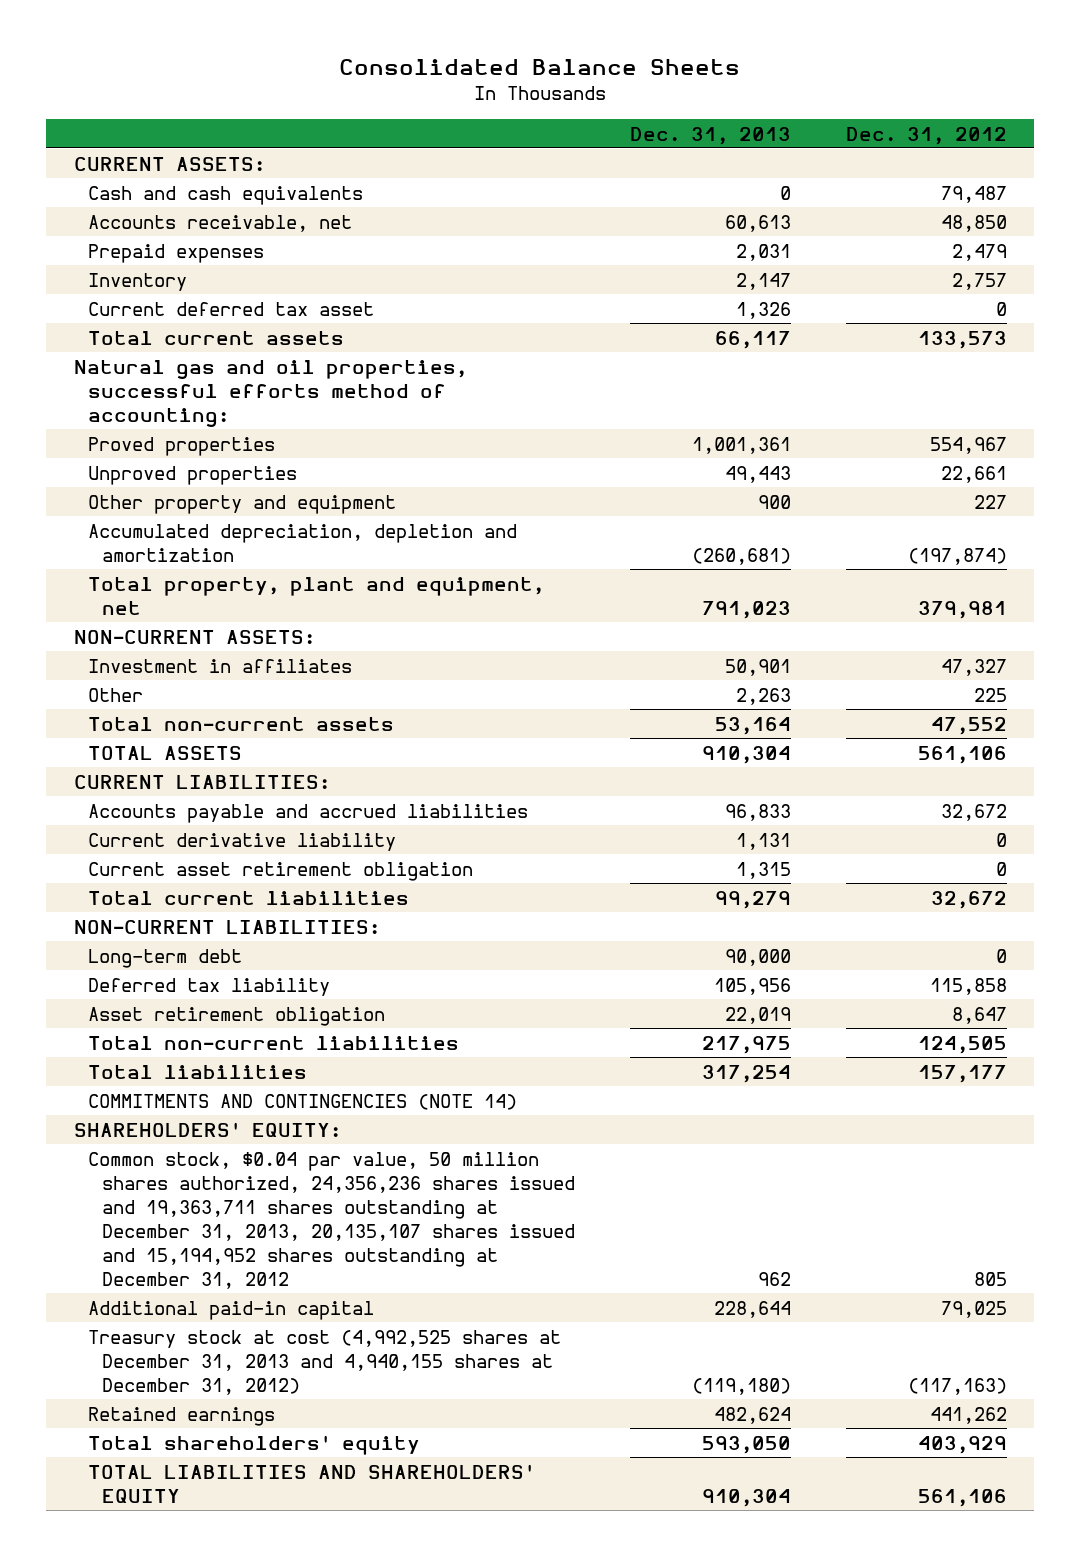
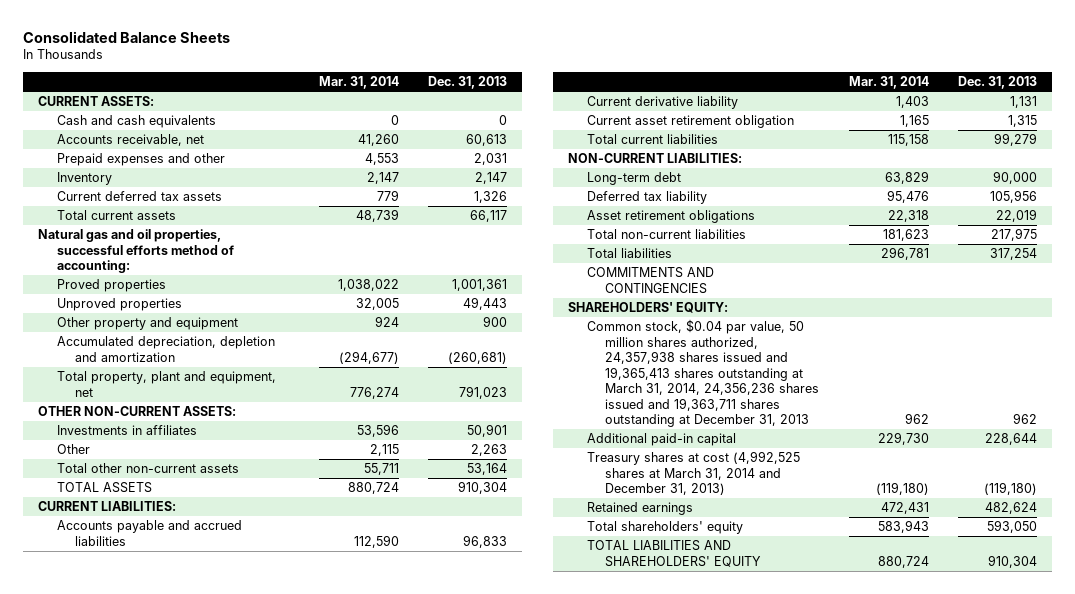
[845,126,1007,145] Dec. 31, 2012 -> none
none -> [318,76,399,90] Mar. 31, 2014
[87,243,264,263] Prepaid expenses -> [56,153,225,167] Prepaid expenses and other
[87,301,374,316] Current deferred tax asset -> [56,191,222,202] Current deferred tax assets
[73,629,315,644] NON-CURRENT ASSETS: -> [37,406,236,417] OTHER NON-CURRENT ASSETS:
[87,658,352,673] Investment in affiliates -> [56,425,197,436] Investments in affiliates
[87,716,394,731] Total non-current assets -> [56,463,239,474] Total other non-current assets
[87,1006,385,1026] Asset retirement obligation -> [586,210,755,224] Asset retirement obligations
[87,1093,517,1110] COMMITMENTS AND CONTINGENCIES (NOTE 14) -> [586,267,714,294] COMMITMENTS AND CONTINGENCIES
[87,1151,575,1290] Common stock, $0.04 par value, 50 million shares authorized, 24,356,236 shares issued and 19,363,711 shares outstanding at December 31, 2013, 20,135,107 shares issued and 15,194,952 shares outstanding at December 31, 2012 -> [586,319,820,428] Common stock, $0.04 par value, 50 million shares authorized, 24,357,938 shares issued and 19,365,413 shares outstanding at March 31, 2014, 24,356,236 shares issued and 19,363,711 shares outstanding at December 31, 2013
[87,1329,561,1395] Treasury stock at cost (4,992,525 shares at December 31, 2013 and 4,940,155 shares at December 31, 2012) -> [586,451,800,496] Treasury shares at cost (4,992,525 shares at March 31, 2014 and December 31, 2013)

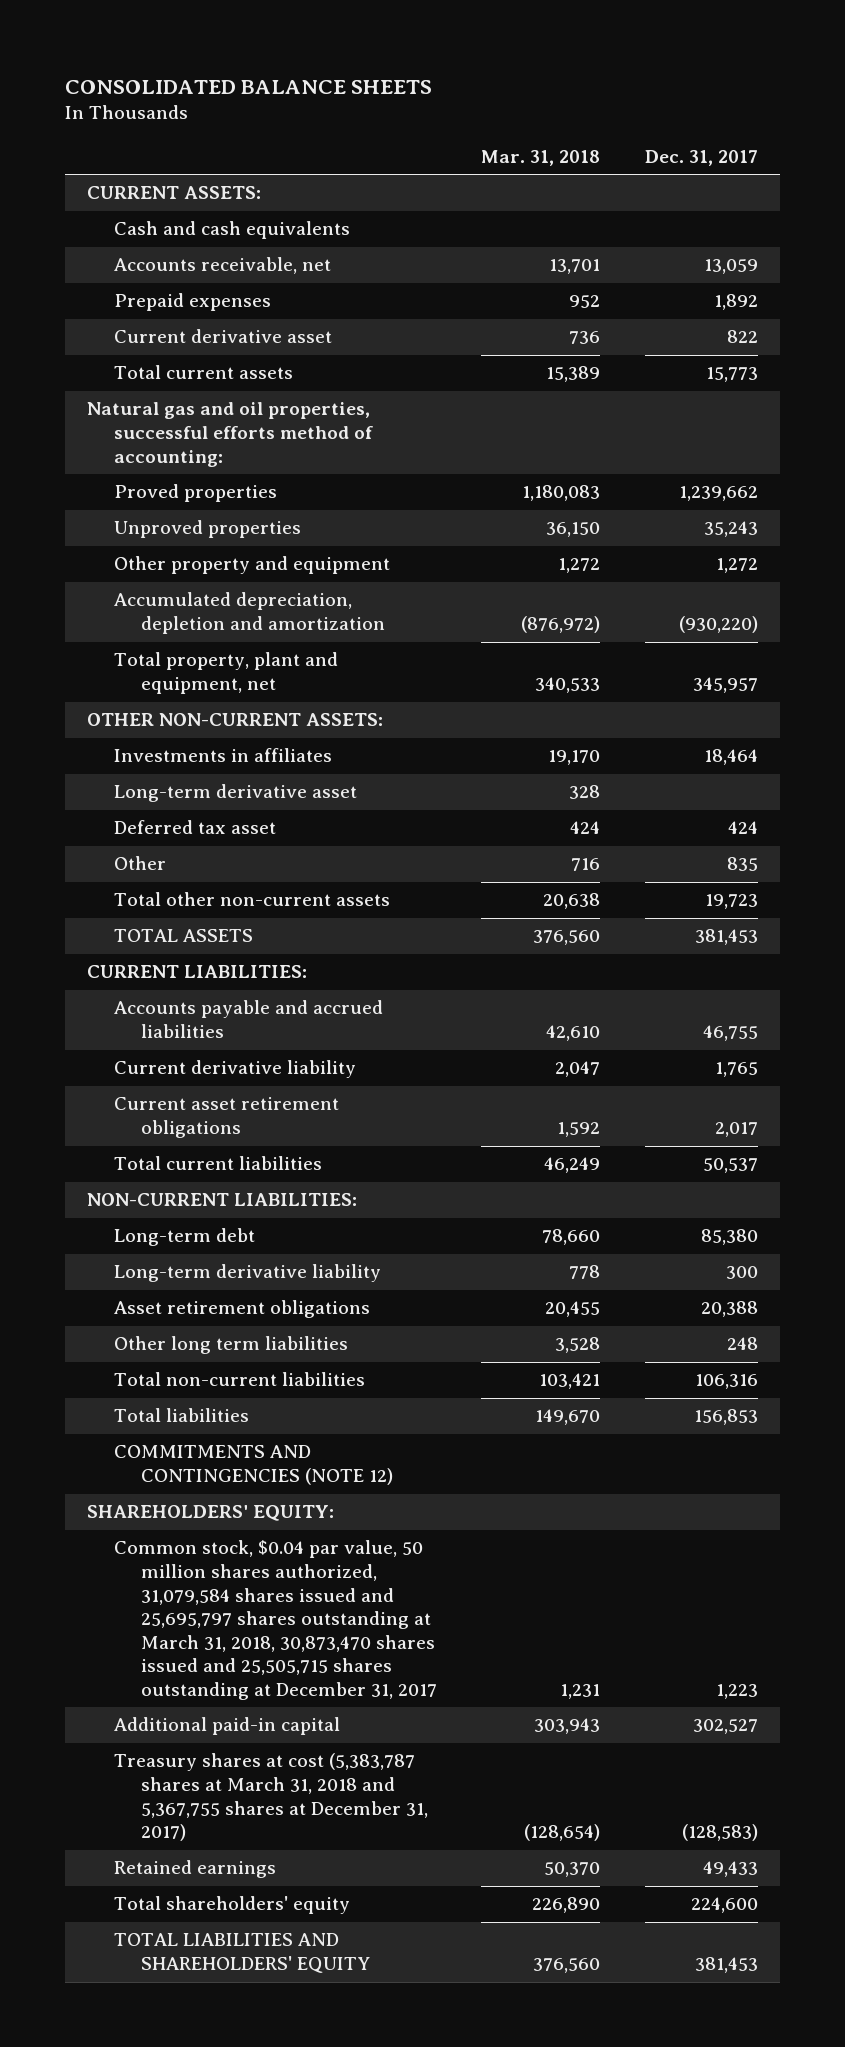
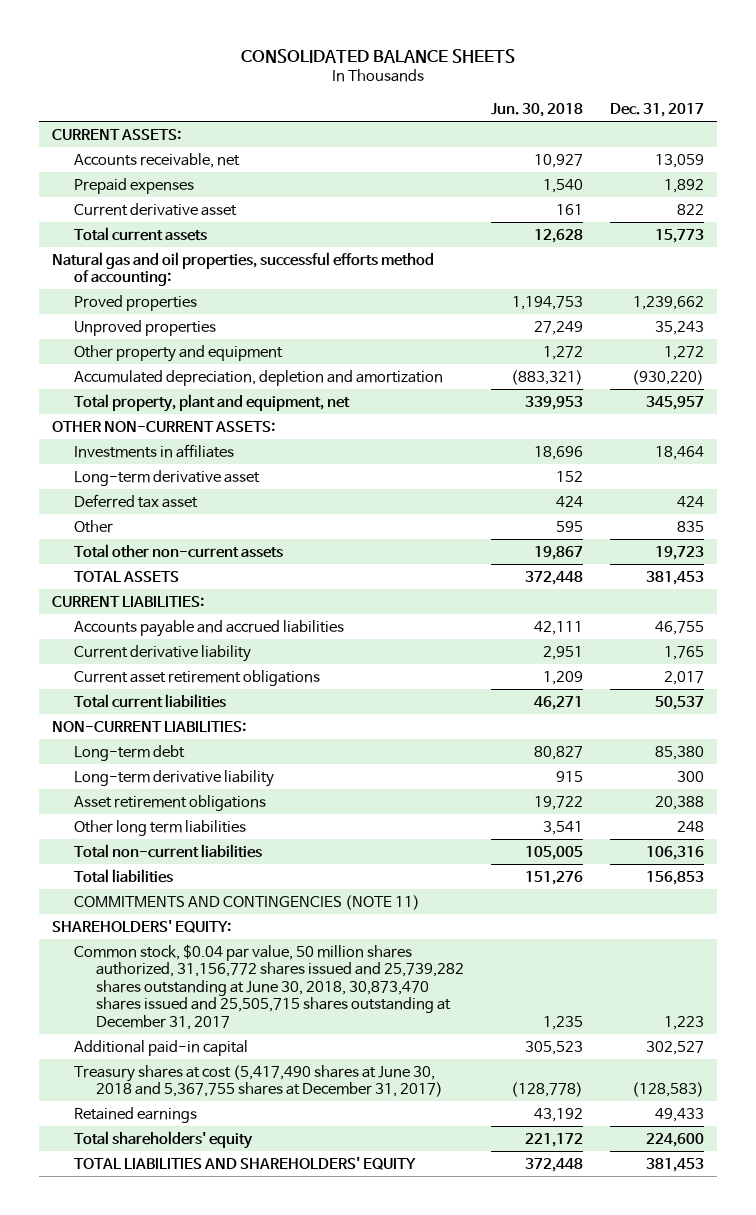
[481,149,601,166] Mar. 31, 2018 -> none
none -> [490,102,583,117] Jun. 30, 2018
[113,221,350,240] Cash and cash equivalents -> none
[113,1445,393,1486] COMMITMENTS AND CONTINGENCIES (NOTE 12) -> [74,894,421,910] COMMITMENTS AND CONTINGENCIES (NOTE 11)
[113,1540,437,1700] Common stock, $0.04 par value, 50 million shares authorized, 31,079,584 shares issued and 25,695,797 shares outstanding at March 31, 2018, 30,873,470 shares issued and 25,505,715 shares outstanding at December 31, 2017 -> [74,943,464,1030] Common stock, $0.04 par value, 50 million shares authorized, 31,156,772 shares issued and 25,739,282 shares outstanding at June 30, 2018, 30,873,470 shares issued and 25,505,715 shares outstanding at December 31, 2017
[113,1753,428,1842] Treasury shares at cost (5,383,787 shares at March 31, 2018 and 5,367,755 shares at December 31, 2017) -> [74,1064,443,1098] Treasury shares at cost (5,417,490 shares at June 30, 2018 and 5,367,755 shares at December 31, 2017)

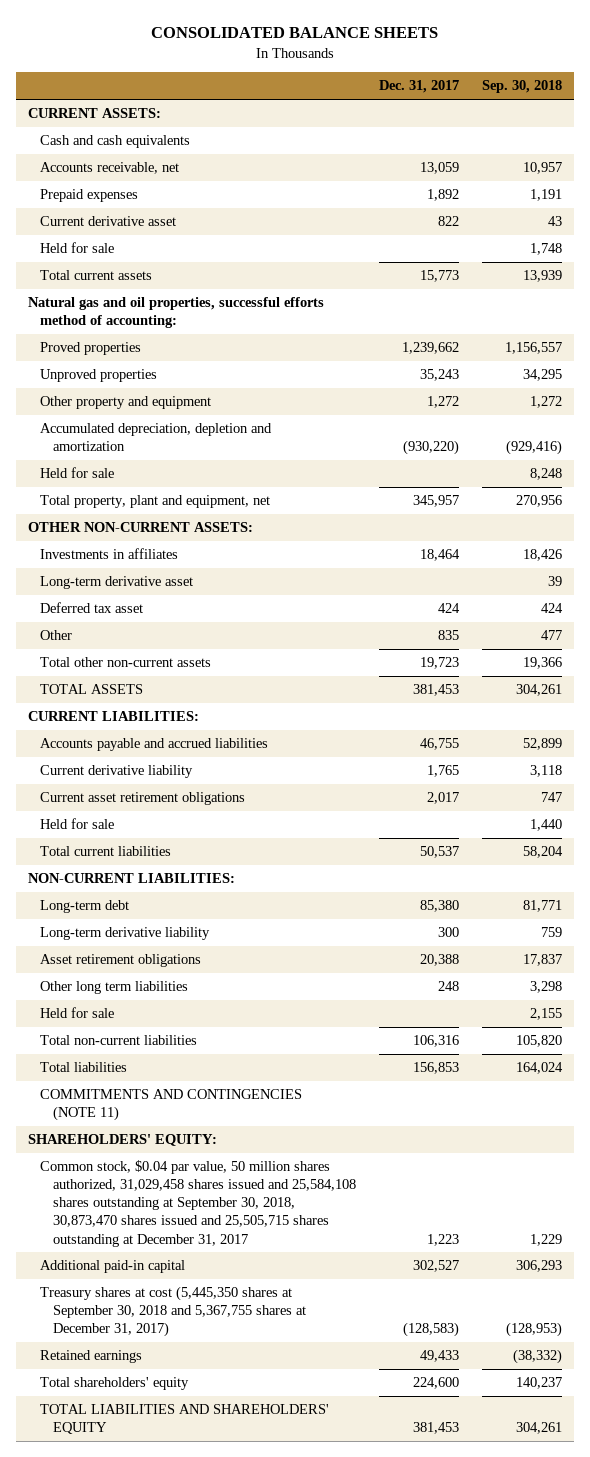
[490,102,583,117] Jun. 30, 2018 -> none
none -> [481,80,562,94] Sep. 30, 2018
none -> [40,135,191,149] Cash and cash equivalents
none -> [40,242,115,254] Held for sale
none -> [40,467,115,479] Held for sale
none -> [40,818,115,830] Held for sale
none -> [40,1007,115,1019] Held for sale
[74,943,464,1030] Common stock, $0.04 par value, 50 million shares authorized, 31,156,772 shares issued and 25,739,282 shares outstanding at June 30, 2018, 30,873,470 shares issued and 25,505,715 shares outstanding at December 31, 2017 -> [40,1160,356,1247] Common stock, $0.04 par value, 50 million shares authorized, 31,029,458 shares issued and 25,584,108 shares outstanding at September 30, 2018, 30,873,470 shares issued and 25,505,715 shares outstanding at December 31, 2017
[74,1064,443,1098] Treasury shares at cost (5,417,490 shares at June 30, 2018 and 5,367,755 shares at December 31, 2017) -> [40,1286,306,1338] Treasury shares at cost (5,445,350 shares at September 30, 2018 and 5,367,755 shares at December 31, 2017)

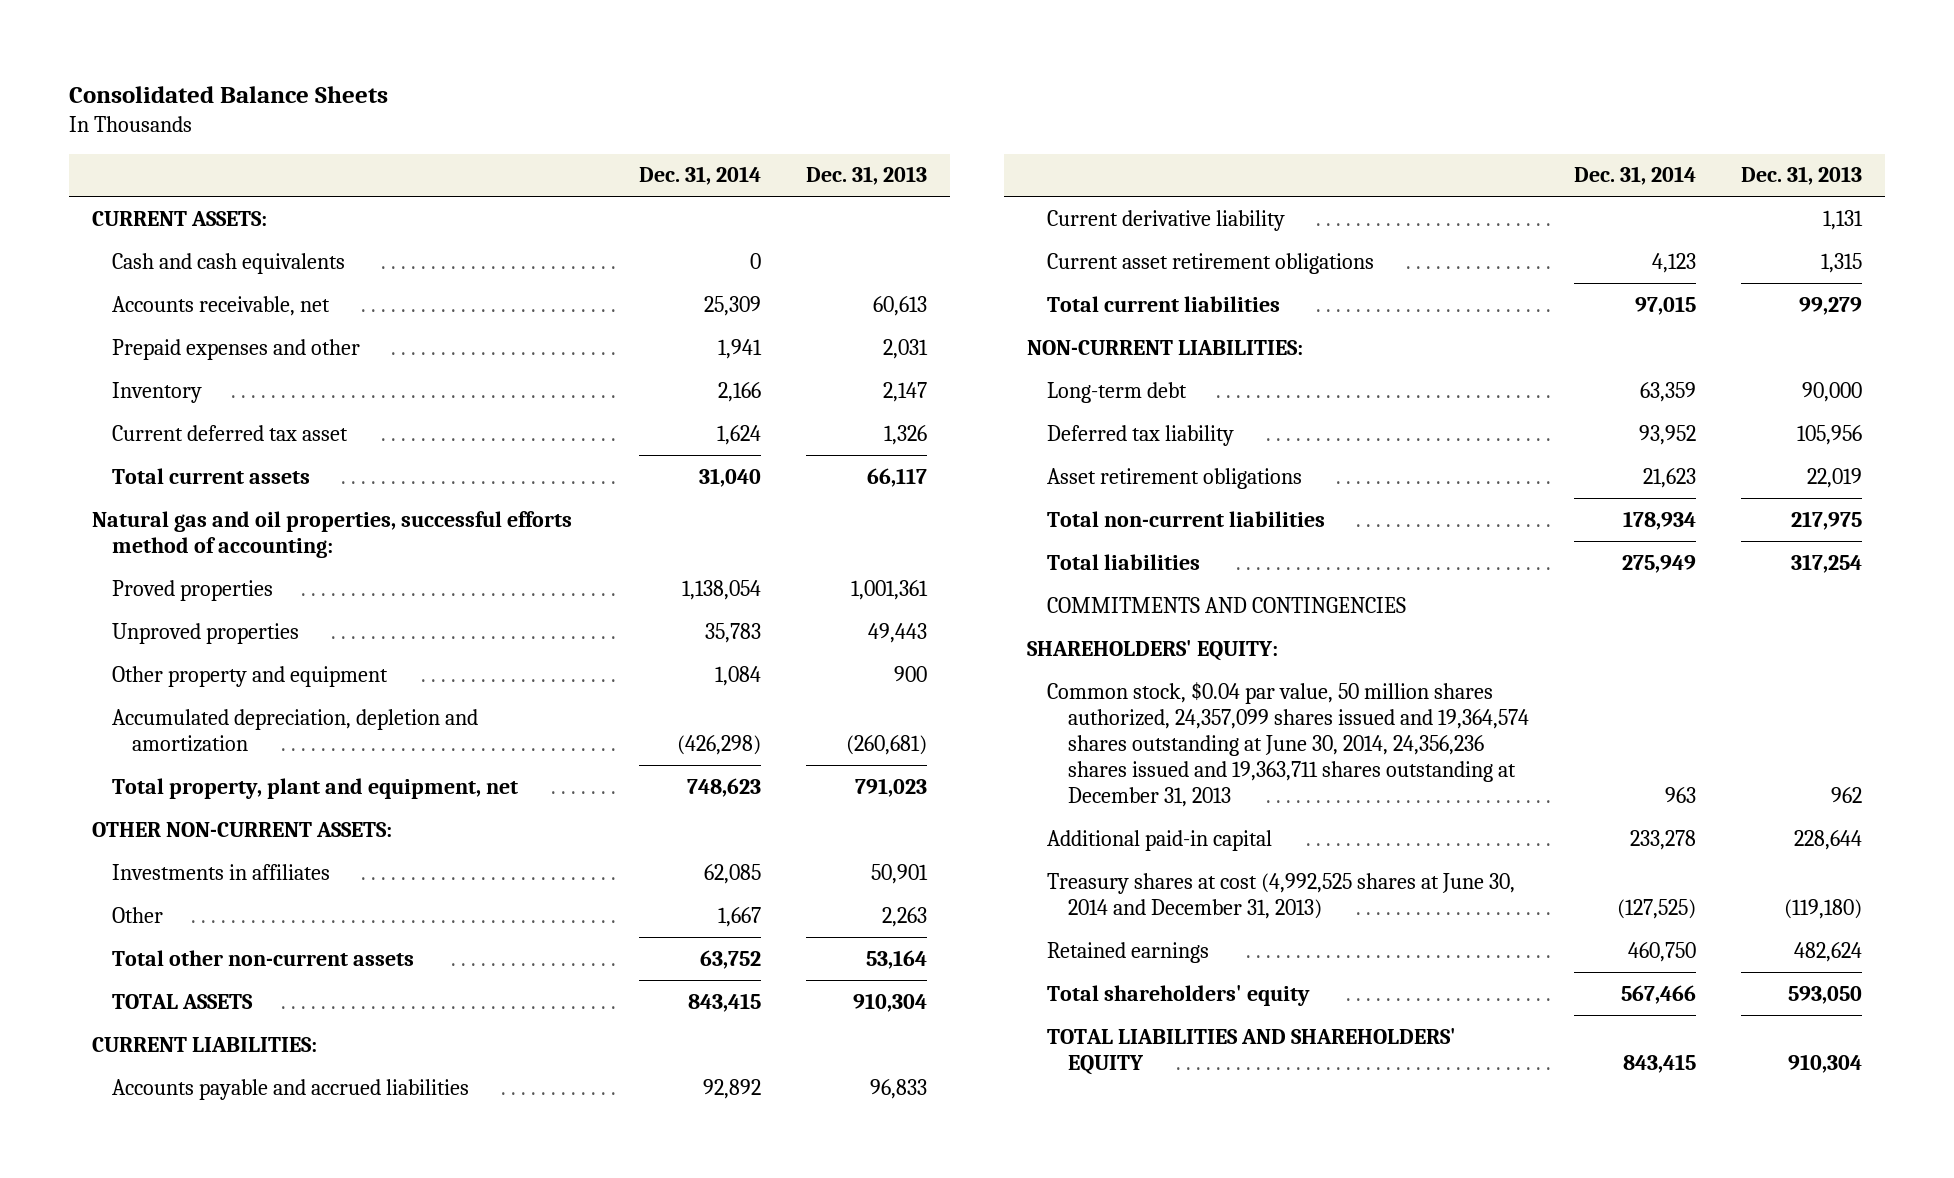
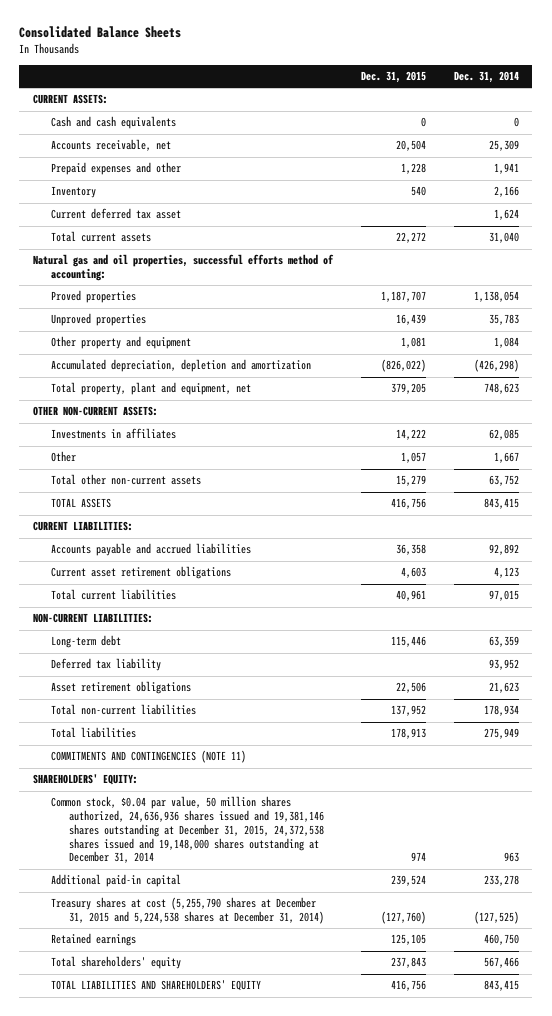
[806,166,928,186] Dec. 31, 2013 -> none
none -> [360,70,426,83] Dec. 31, 2015
[1047,209,1286,231] Current derivative liability -> none
[1047,596,1407,613] COMMITMENTS AND CONTINGENCIES -> [51,750,247,764] COMMITMENTS AND CONTINGENCIES (NOTE 11)
[1047,681,1529,808] Common stock, $0.04 par value, 50 million shares authorized, 24,357,099 shares issued and 19,364,574 shares outstanding at June 30, 2014, 24,356,236 shares issued and 19,363,711 shares outstanding at December 31, 2013 -> [51,796,325,864] Common stock, $0.04 par value, 50 million shares authorized, 24,636,936 shares issued and 19,381,146 shares outstanding at December 31, 2015, 24,372,538 shares issued and 19,148,000 shares outstanding at December 31, 2014
[1047,872,1516,919] Treasury shares at cost (4,992,525 shares at June 30, 2014 and December 31, 2013) -> [51,897,325,925] Treasury shares at cost (5,255,790 shares at December 31, 2015 and 5,224,538 shares at December 31, 2014)

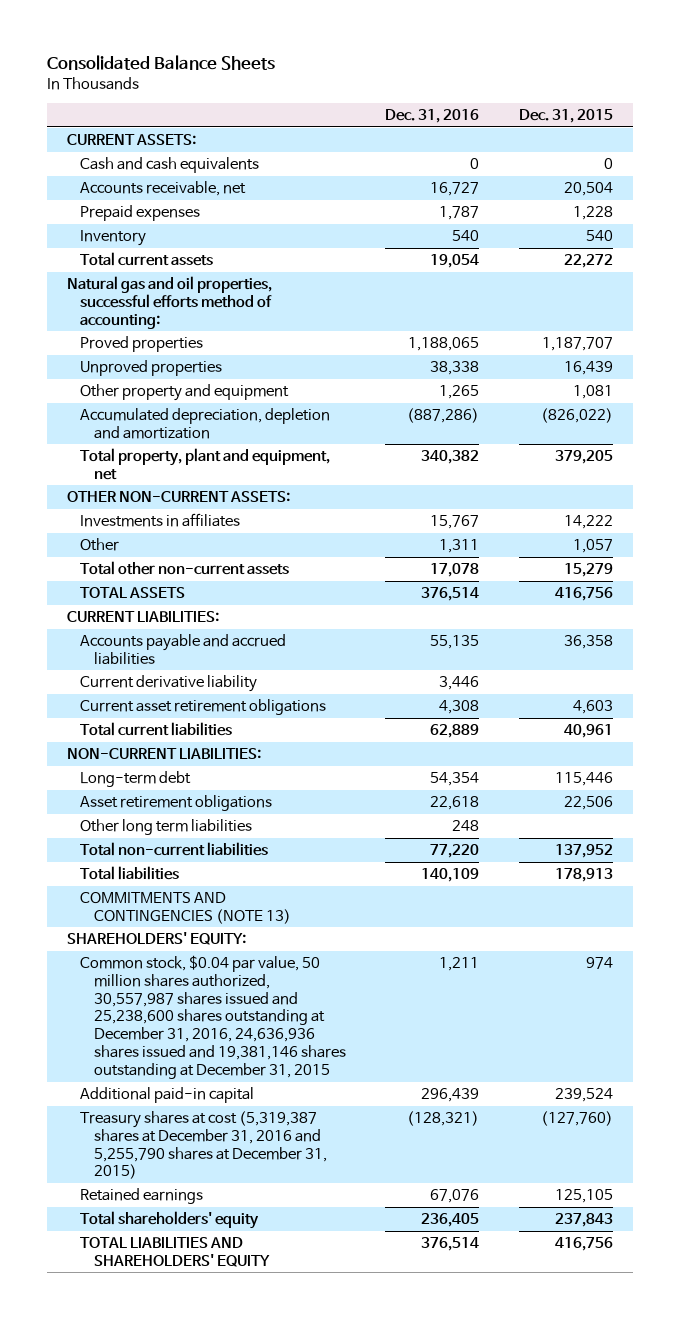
[453,70,519,83] Dec. 31, 2014 -> none
none -> [385,109,480,124] Dec. 31, 2016
[51,162,182,176] Prepaid expenses and other -> [80,204,201,221] Prepaid expenses
[51,208,182,220] Current deferred tax asset -> none
none -> [80,674,258,692] Current derivative liability
[51,658,162,672] Deferred tax liability -> none
none -> [80,818,253,835] Other long term liabilities
[51,750,247,764] COMMITMENTS AND CONTINGENCIES (NOTE 11) -> [80,891,291,924] COMMITMENTS AND CONTINGENCIES (NOTE 13)
[51,796,325,864] Common stock, $0.04 par value, 50 million shares authorized, 24,636,936 shares issued and 19,381,146 shares outstanding at December 31, 2015, 24,372,538 shares issued and 19,148,000 shares outstanding at December 31, 2014 -> [80,954,346,1080] Common stock, $0.04 par value, 50 million shares authorized, 30,557,987 shares issued and 25,238,600 shares outstanding at December 31, 2016, 24,636,936 shares issued and 19,381,146 shares outstanding at December 31, 2015
[51,897,325,925] Treasury shares at cost (5,255,790 shares at December 31, 2015 and 5,224,538 shares at December 31, 2014) -> [80,1110,327,1180] Treasury shares at cost (5,319,387 shares at December 31, 2016 and 5,255,790 shares at December 31, 2015)

